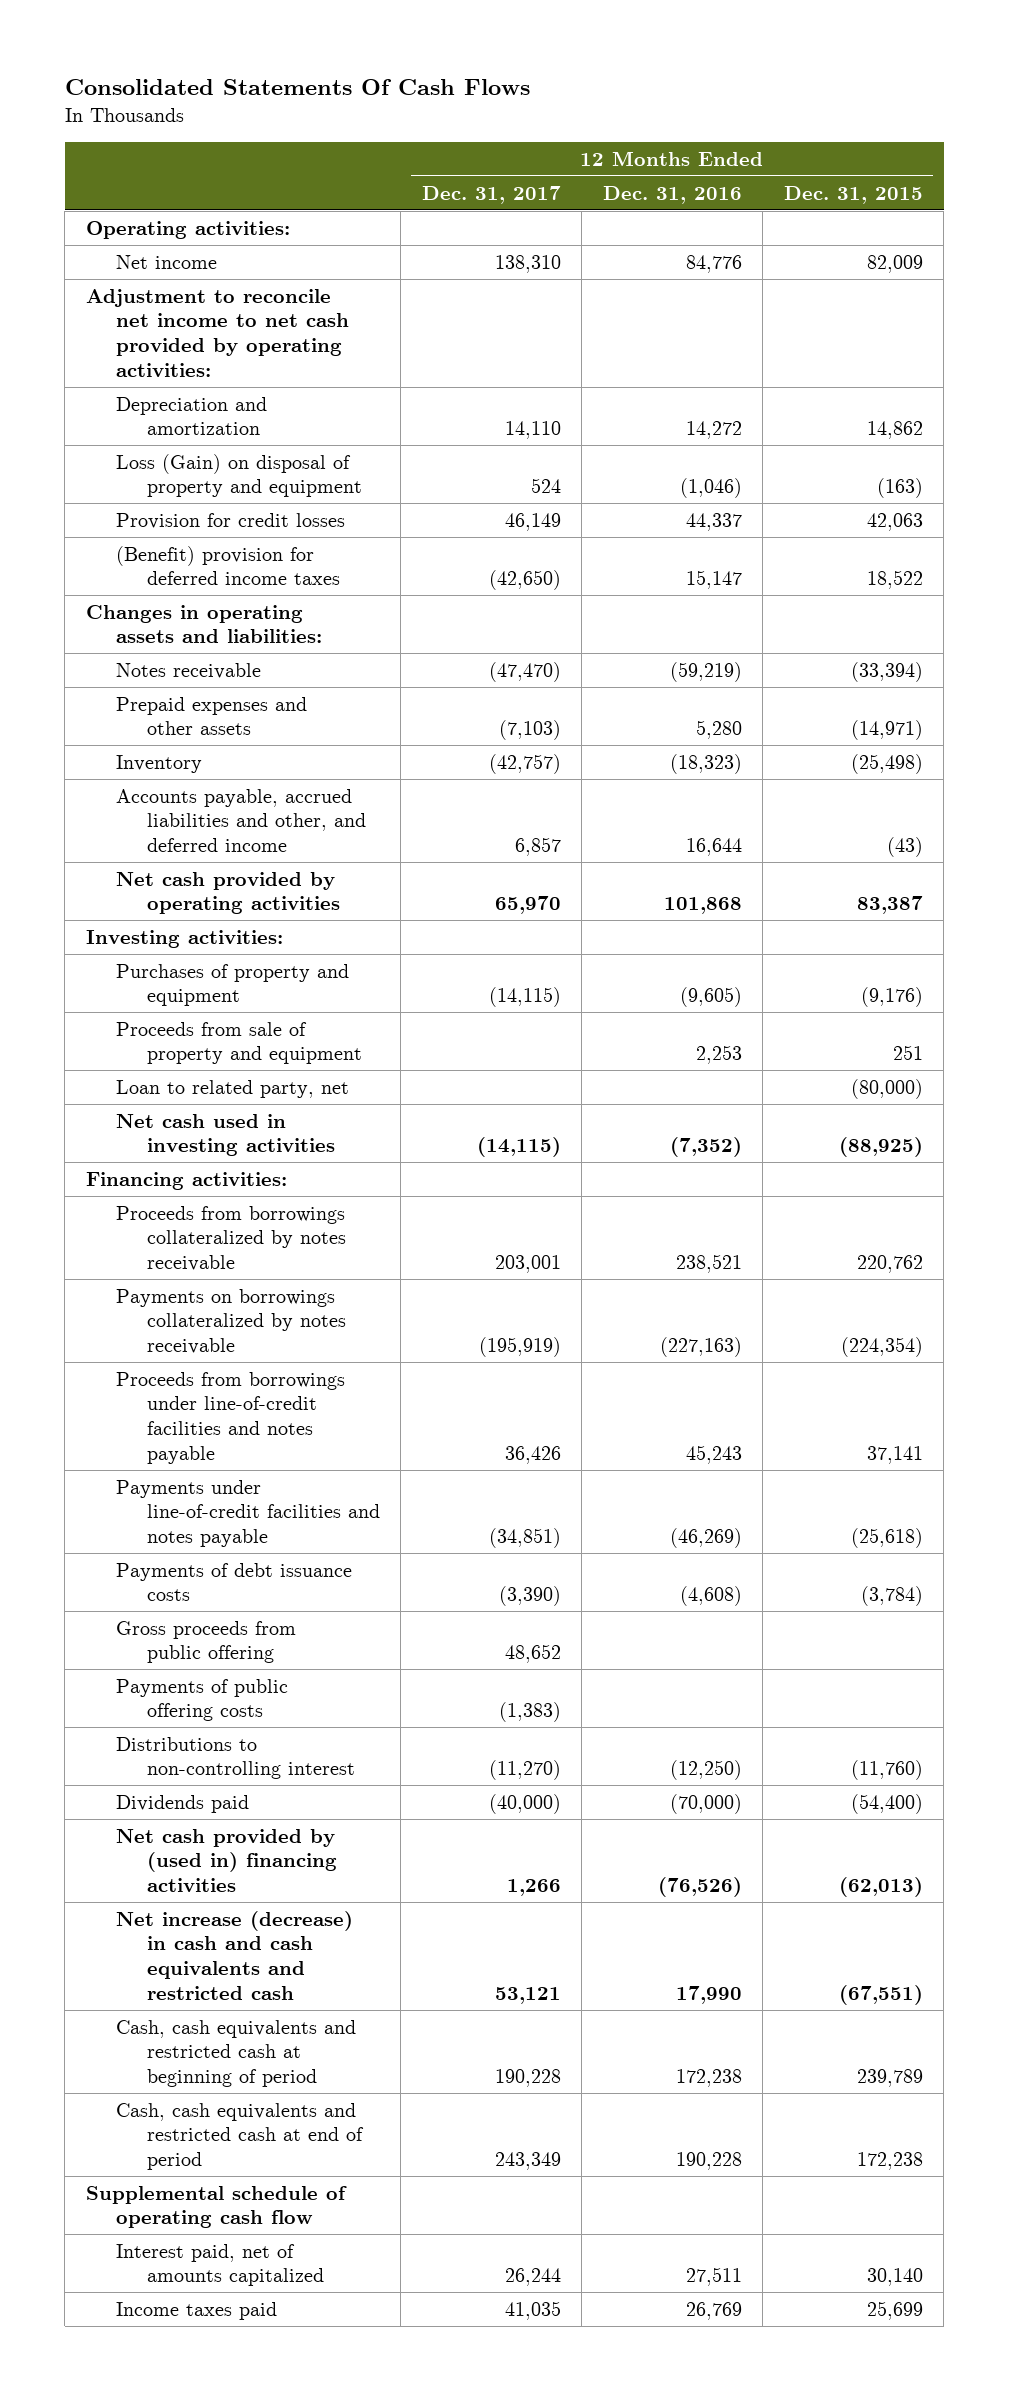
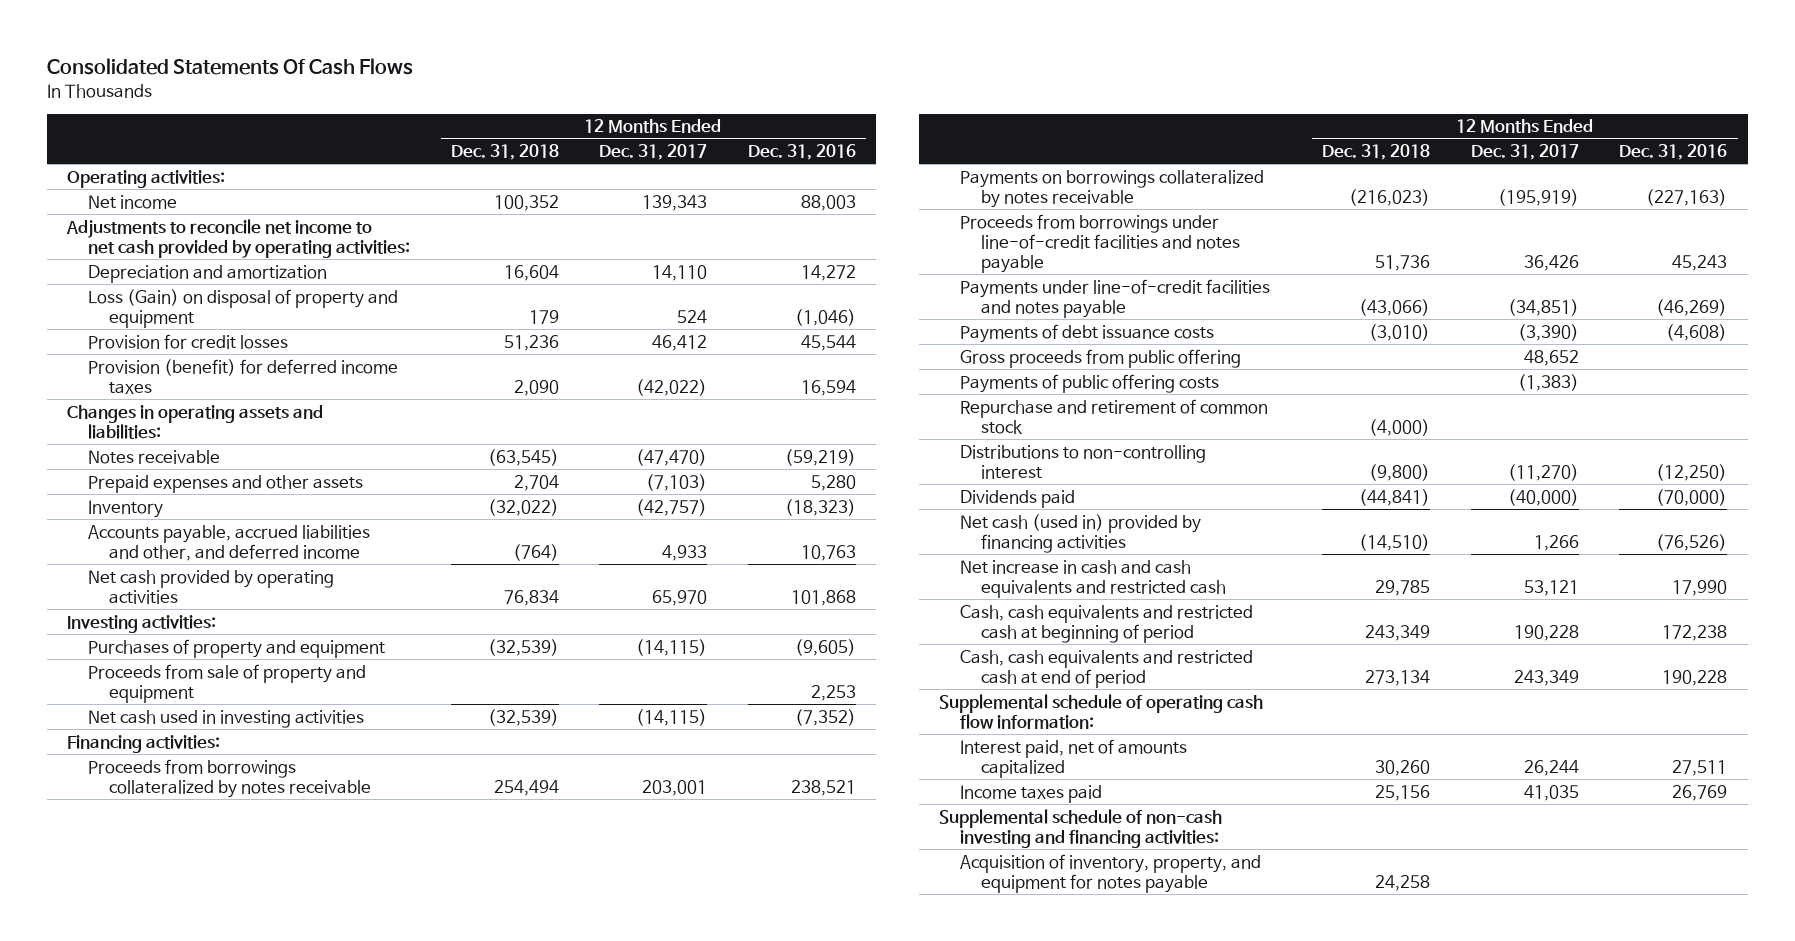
[783,185,923,204] Dec. 31, 2015 -> none
none -> [450,144,559,161] Dec. 31, 2018
[494,254,561,273] 138,310 -> [642,194,708,211] 139,343
[685,254,742,273] 84,776 -> [800,194,856,211] 88,003
[85,288,350,377] Adjustment to reconcile net income to net cash provided by operating activities: -> [66,218,411,258] Adjustments to reconcile net income to net cash provided by operating activities:
[504,512,561,531] 46,149 -> [652,334,708,351] 46,412
[685,512,742,531] 44,337 -> [800,334,856,351] 45,544
[116,545,340,586] (Benefit) provision for deferred income taxes -> [88,358,399,394] Provision (benefit) for deferred income taxes
[488,570,561,591] (42,650) -> [636,378,708,396] (42,022)
[685,570,742,590] 15,147 -> [800,379,856,396] 16,594
[514,836,561,856] 6,857 -> [662,544,708,561] 4,933
[685,837,742,856] 16,644 -> [800,544,856,561] 10,763
[116,1079,350,1098] Loan to related party, net -> none
none -> [959,398,1268,434] Repurchase and retirement of common stock
[116,1828,337,1892] Net cash provided by (used in) financing activities -> [959,513,1201,553] Net cash (used in) provided by financing activities
[116,1910,354,2000] Net increase (decrease) in cash and cash equivalents and restricted cash -> [959,559,1226,598] Net increase in cash and cash equivalents and restricted cash
[85,2185,347,2229] Supplemental schedule of operating cash flow -> [939,693,1264,729] Supplemental schedule of operating cash flow information:
none -> [939,808,1223,848] Supplemental schedule of non-cash investing and financing activities:
none -> [959,853,1261,893] Acquisition of inventory, property, and equipment for notes payable

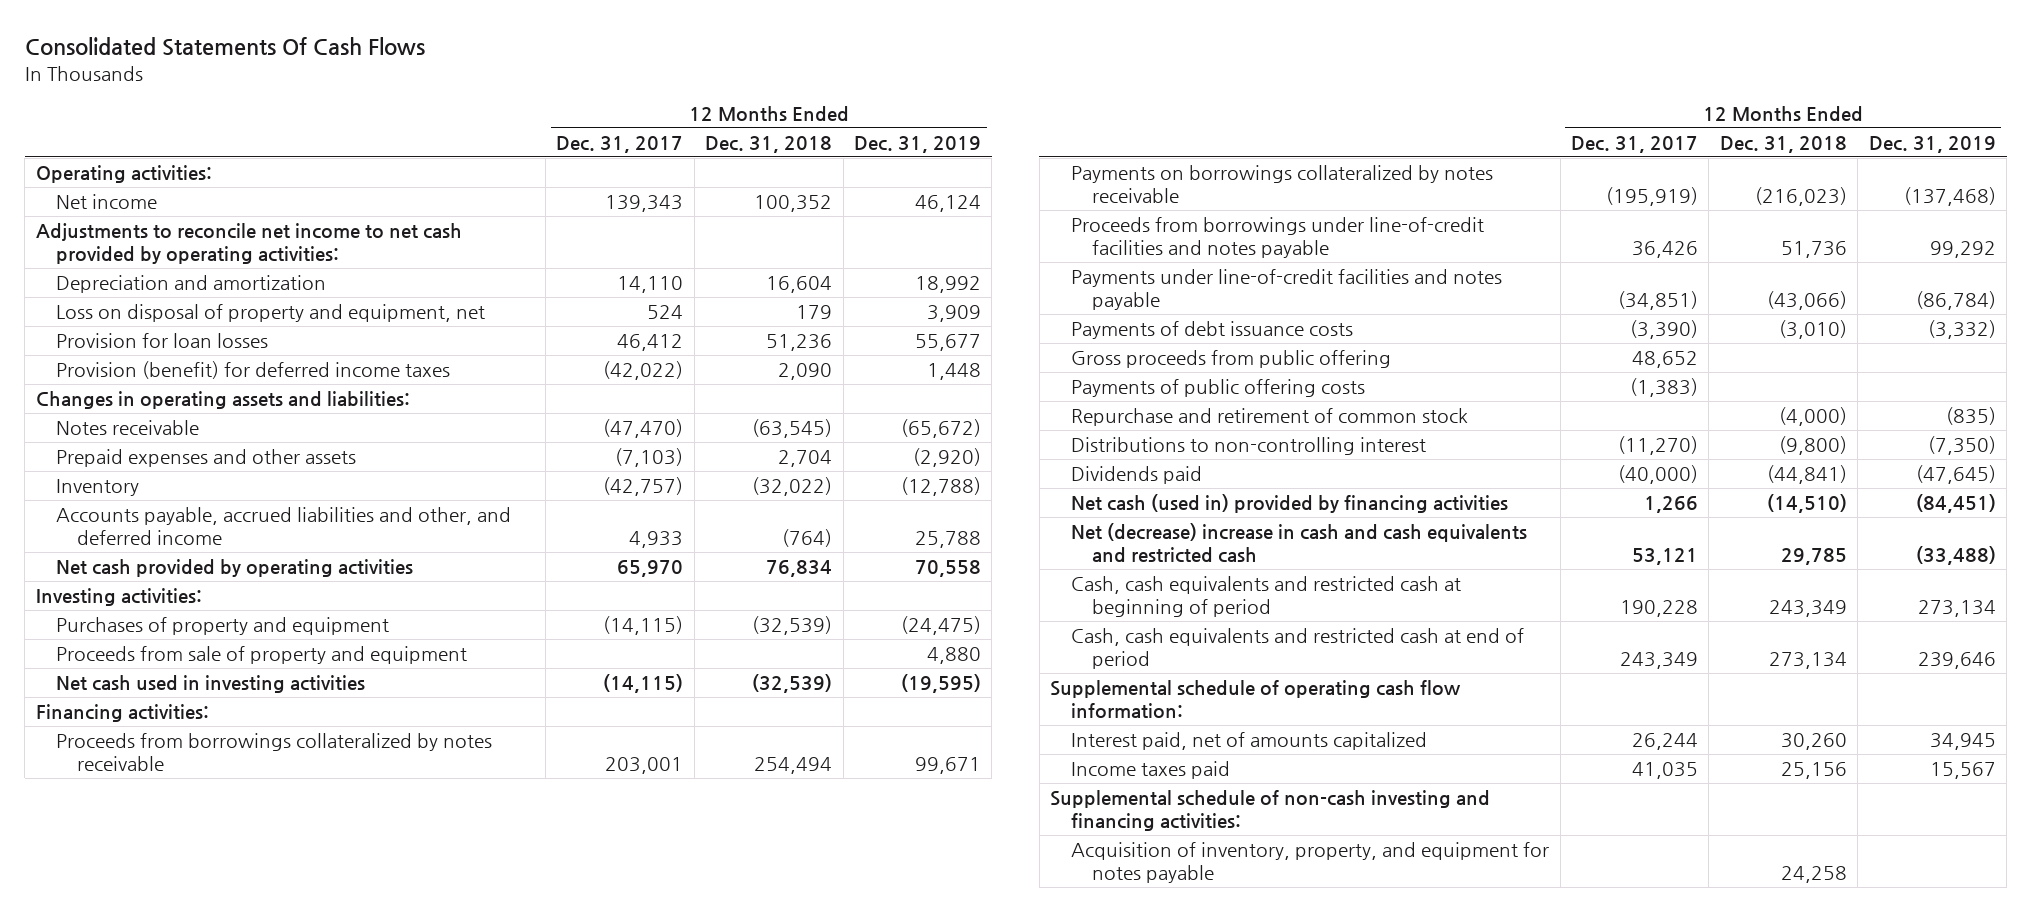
[747,144,856,161] Dec. 31, 2016 -> none
none -> [854,135,982,153] Dec. 31, 2019
[88,288,399,328] Loss (Gain) on disposal of property and equipment -> [56,304,486,323] Loss on disposal of property and equipment, net
[88,333,289,349] Provision for credit losses -> [56,333,269,349] Provision for loan losses
[959,559,1226,598] Net increase in cash and cash equivalents and restricted cash -> [1071,523,1528,564] Net (decrease) increase in cash and cash equivalents and restricted cash

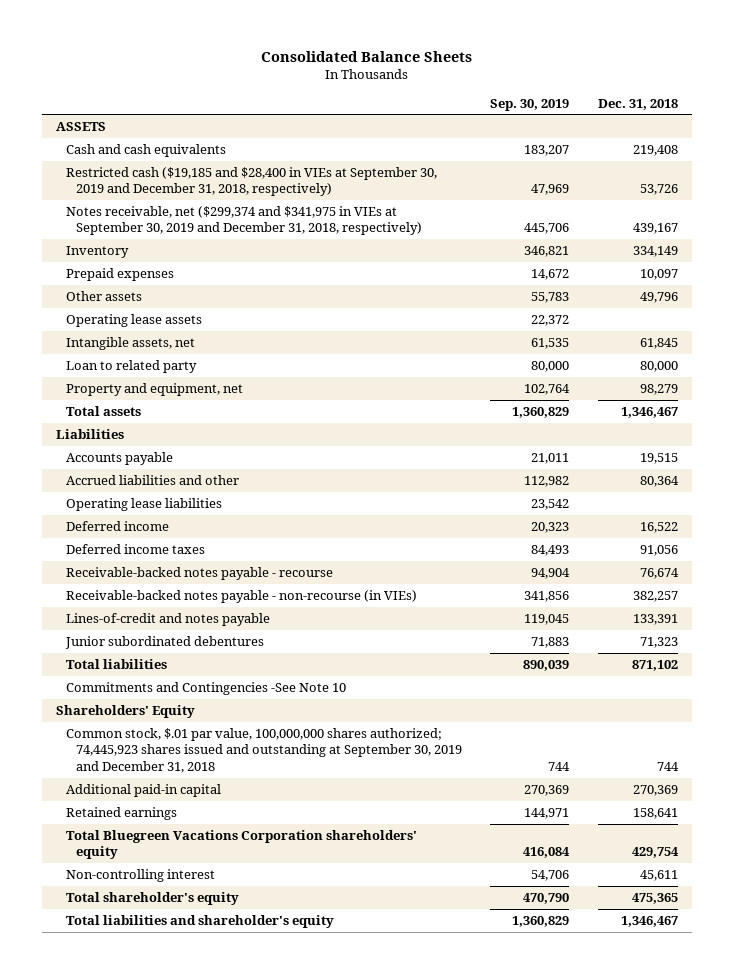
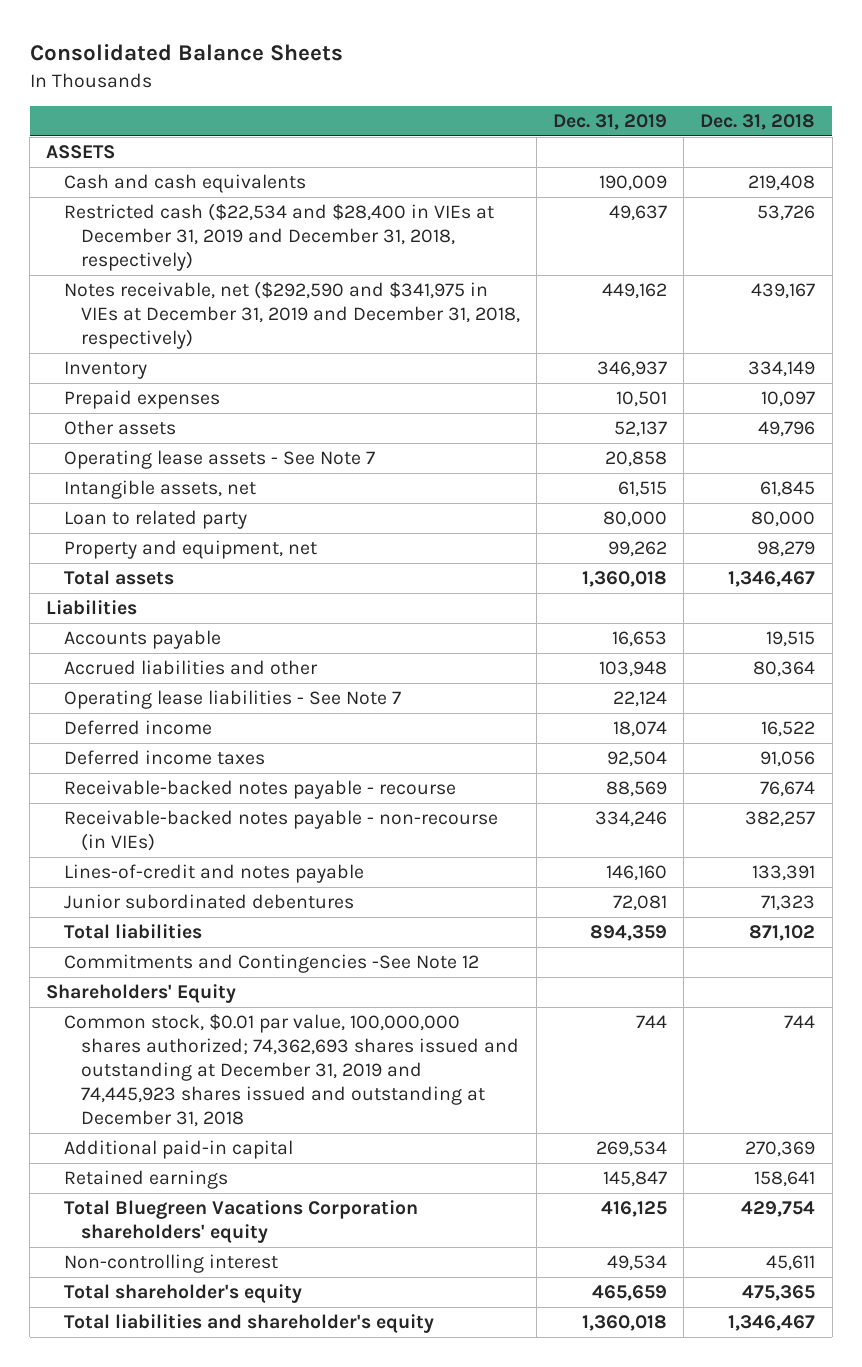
[490,98,570,111] Sep. 30, 2019 -> none
none -> [553,114,668,131] Dec. 31, 2019
[66,166,438,197] Restricted cash ($19,185 and $28,400 in VIEs at September 30, 2019 and December 31, 2018, respectively) -> [63,203,494,272] Restricted cash ($22,534 and $28,400 in VIEs at December 31, 2019 and December 31, 2018, respectively)
[66,205,423,236] Notes receivable, net ($299,374 and $341,975 in VIEs at September 30, 2019 and December 31, 2018, respectively) -> [63,281,520,350] Notes receivable, net ($292,590 and $341,975 in VIEs at December 31, 2019 and December 31, 2018, respectively)
[66,313,203,327] Operating lease assets -> [63,450,375,470] Operating lease assets - See Note 7
[66,497,223,511] Operating lease liabilities -> [63,690,401,710] Operating lease liabilities - See Note 7
[66,681,347,695] Commitments and Contingencies -See Note 10 -> [63,954,479,974] Commitments and Contingencies -See Note 12
[66,727,463,774] Common stock, $.01 par value, 100,000,000 shares authorized; 74,445,923 shares issued and outstanding at September 30, 2019 and December 31, 2018 -> [63,1014,519,1128] Common stock, $0.01 par value, 100,000,000 shares authorized; 74,362,693 shares issued and outstanding at December 31, 2019 and 74,445,923 shares issued and outstanding at December 31, 2018

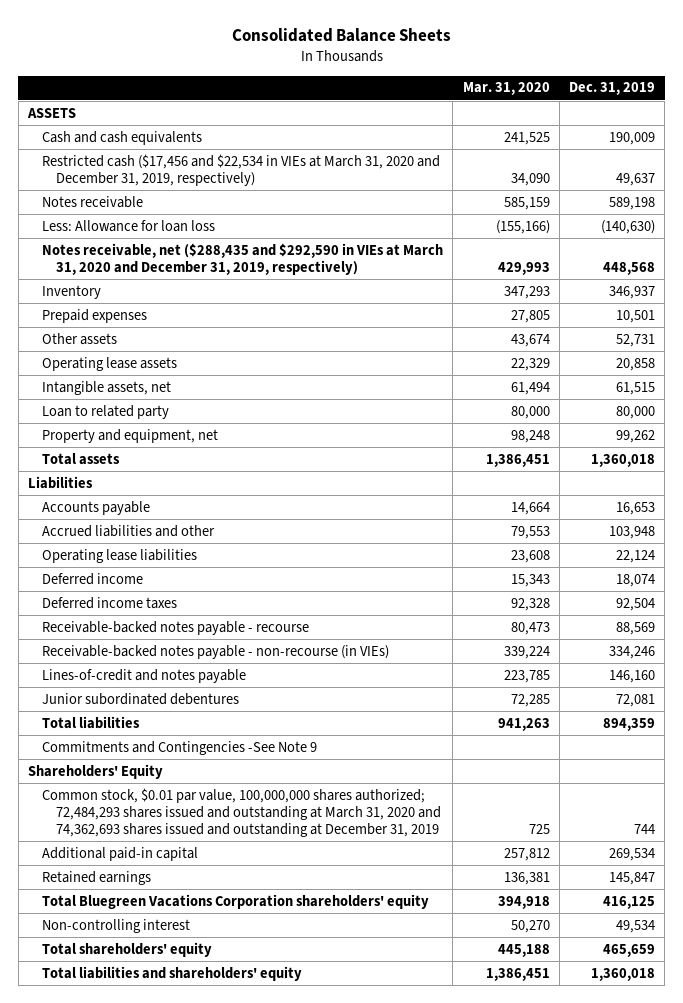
[700,114,816,131] Dec. 31, 2018 -> none
none -> [462,82,550,96] Mar. 31, 2020
[63,203,494,272] Restricted cash ($22,534 and $28,400 in VIEs at December 31, 2019 and December 31, 2018, respectively) -> [42,153,441,186] Restricted cash ($17,456 and $22,534 in VIEs at March 31, 2020 and December 31, 2019, respectively)
none -> [42,195,144,208] Notes receivable
none -> [42,219,216,232] Less: Allowance for loan loss
[63,281,520,350] Notes receivable, net ($292,590 and $341,975 in VIEs at December 31, 2019 and December 31, 2018, respectively) -> [42,242,444,275] Notes receivable, net ($288,435 and $292,590 in VIEs at March 31, 2020 and December 31, 2019, respectively)
[602,283,668,300] 449,162 -> [602,261,655,275] 448,568
[614,421,668,438] 52,137 -> [615,333,655,347] 52,731
[63,450,375,470] Operating lease assets - See Note 7 -> [42,356,178,371] Operating lease assets
[63,690,401,710] Operating lease liabilities - See Note 7 -> [42,548,198,563] Operating lease liabilities
[63,954,479,974] Commitments and Contingencies -See Note 12 -> [42,740,318,755] Commitments and Contingencies -See Note 9
[63,1014,519,1128] Common stock, $0.01 par value, 100,000,000 shares authorized; 74,362,693 shares issued and outstanding at December 31, 2019 and 74,445,923 shares issued and outstanding at December 31, 2018 -> [42,787,442,837] Common stock, $0.01 par value, 100,000,000 shares authorized; 72,484,293 shares issued and outstanding at March 31, 2020 and 74,362,693 shares issued and outstanding at December 31, 2019
[63,1284,302,1304] Total shareholder's equity -> [42,941,213,957] Total shareholders' equity
[63,1314,434,1334] Total liabilities and shareholder's equity -> [42,965,303,981] Total liabilities and shareholders' equity

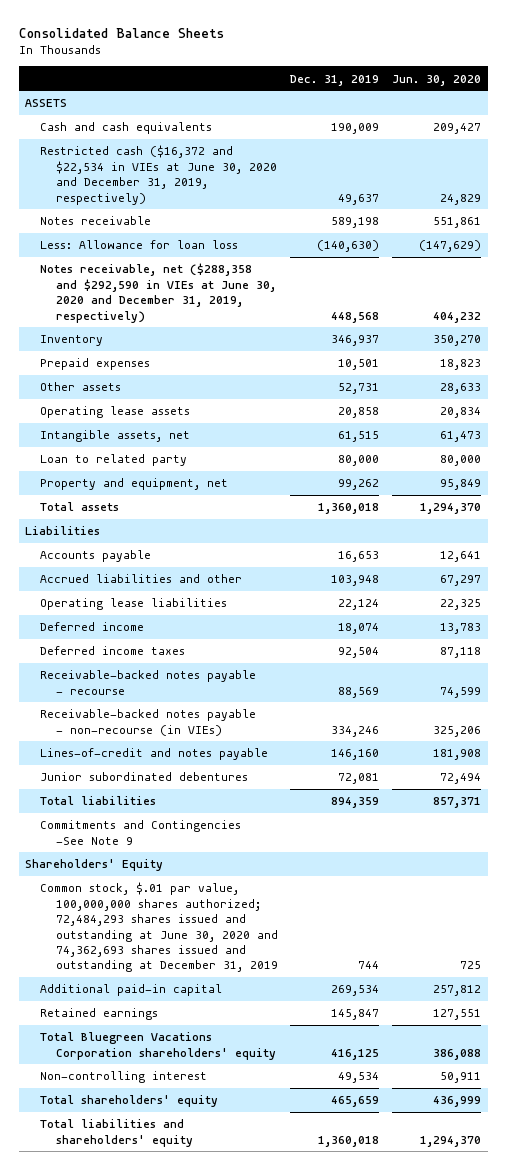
[462,82,550,96] Mar. 31, 2020 -> none
none -> [392,74,482,86] Jun. 30, 2020
[42,153,441,186] Restricted cash ($17,456 and $22,534 in VIEs at March 31, 2020 and December 31, 2019, respectively) -> [40,145,277,205] Restricted cash ($16,372 and $22,534 in VIEs at June 30, 2020 and December 31, 2019, respectively)
[42,242,444,275] Notes receivable, net ($288,435 and $292,590 in VIEs at March 31, 2020 and December 31, 2019, respectively) -> [40,263,276,323] Notes receivable, net ($288,358 and $292,590 in VIEs at June 30, 2020 and December 31, 2019, respectively)
[42,787,442,837] Common stock, $0.01 par value, 100,000,000 shares authorized; 72,484,293 shares issued and outstanding at March 31, 2020 and 74,362,693 shares issued and outstanding at December 31, 2019 -> [40,882,278,973] Common stock, $.01 par value, 100,000,000 shares authorized; 72,484,293 shares issued and outstanding at June 30, 2020 and 74,362,693 shares issued and outstanding at December 31, 2019

